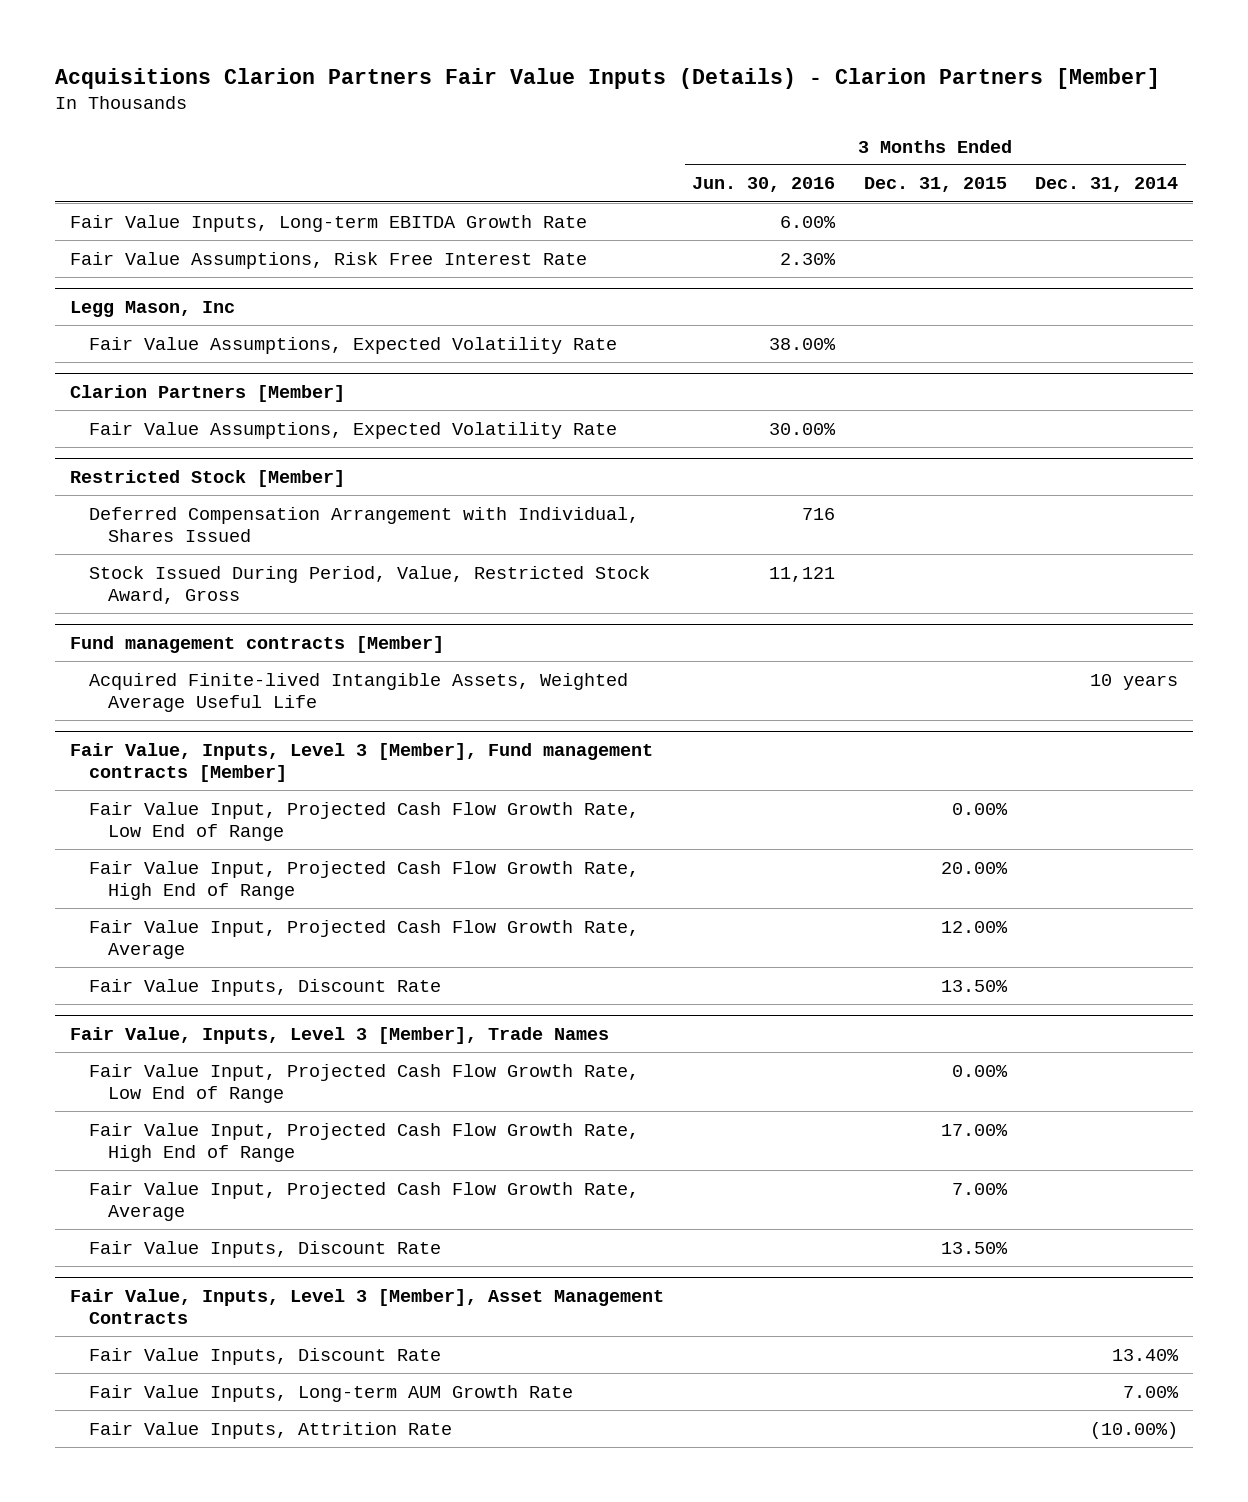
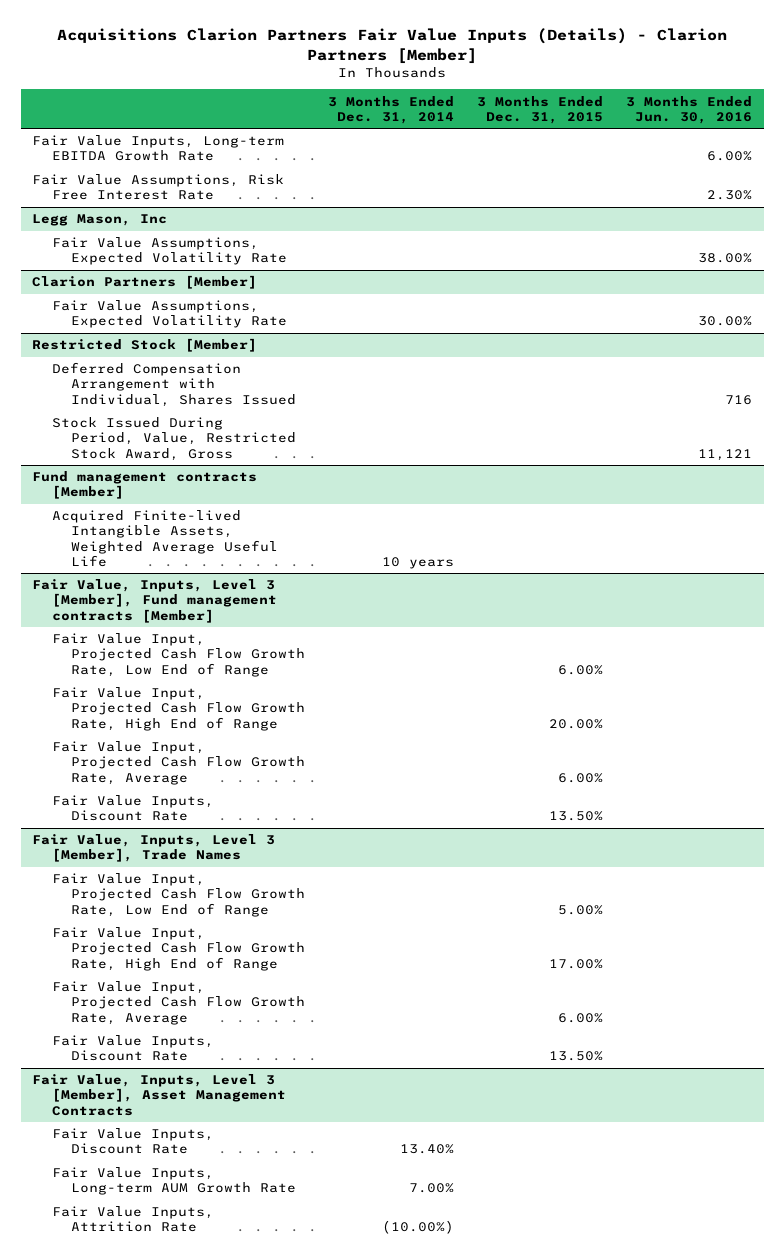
[951,802,1008,815] 0.00% -> [558,664,604,675] 6.00%
[940,920,1008,933] 12.00% -> [558,772,604,783] 6.00%
[951,1064,1008,1077] 0.00% -> [558,904,604,915] 5.00%
[951,1182,1008,1195] 7.00% -> [558,1012,604,1023] 6.00%

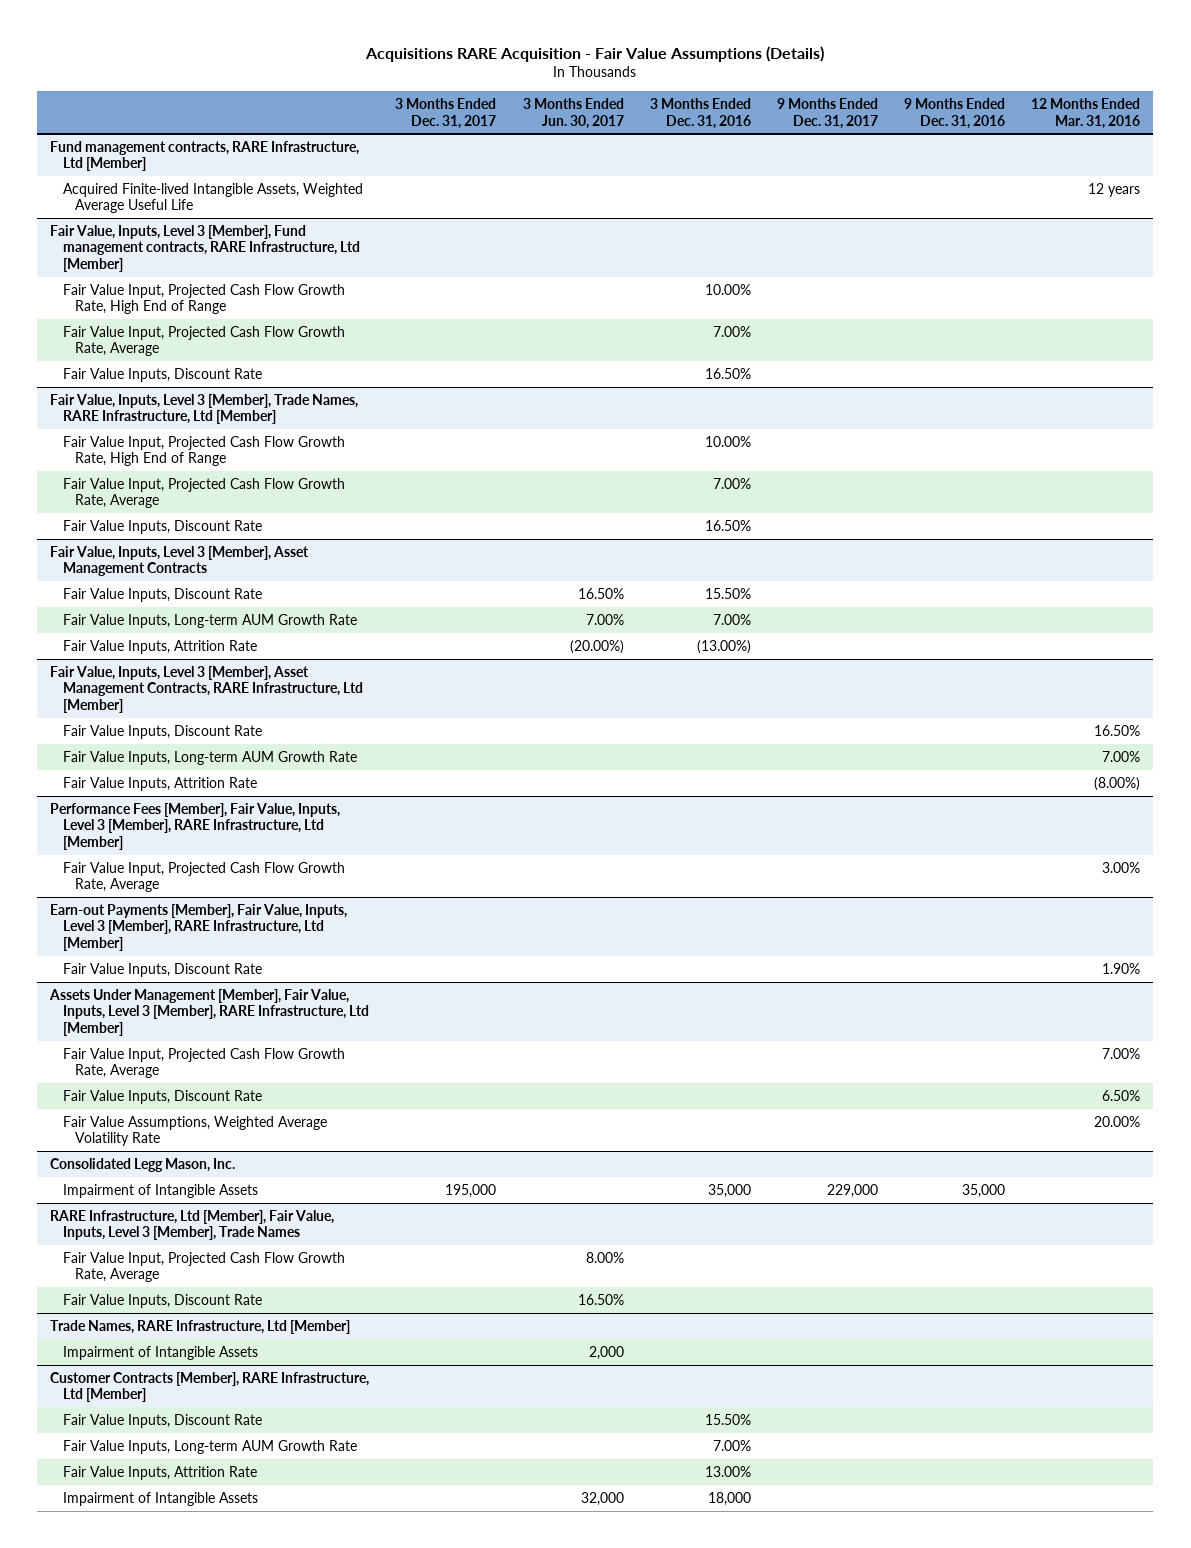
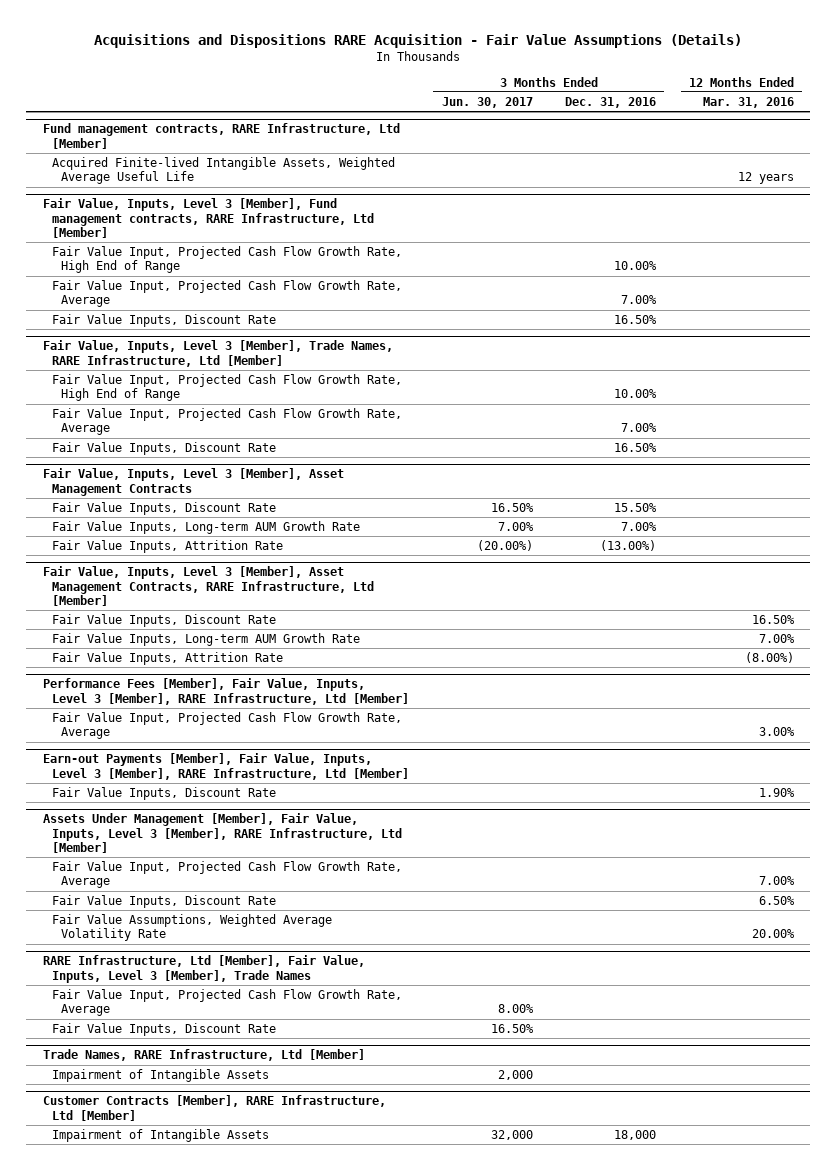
[365,45,825,62] Acquisitions RARE Acquisition - Fair Value Assumptions (Details) -> [94,33,743,48] Acquisitions and Dispositions RARE Acquisition - Fair Value Assumptions (Details)
[395,97,497,129] 3 Months Ended Dec. 31, 2017 -> none
[776,97,878,129] 9 Months Ended Dec. 31, 2017 -> none
[904,97,1006,129] 9 Months Ended Dec. 31, 2016 -> none
[50,1157,236,1172] Consolidated Legg Mason, Inc. -> none
[62,1183,258,1198] Impairment of Intangible Assets -> none
[62,1413,262,1428] Fair Value Inputs, Discount Rate -> none
[62,1439,357,1454] Fair Value Inputs, Long-term AUM Growth Rate -> none
[62,1465,257,1480] Fair Value Inputs, Attrition Rate -> none

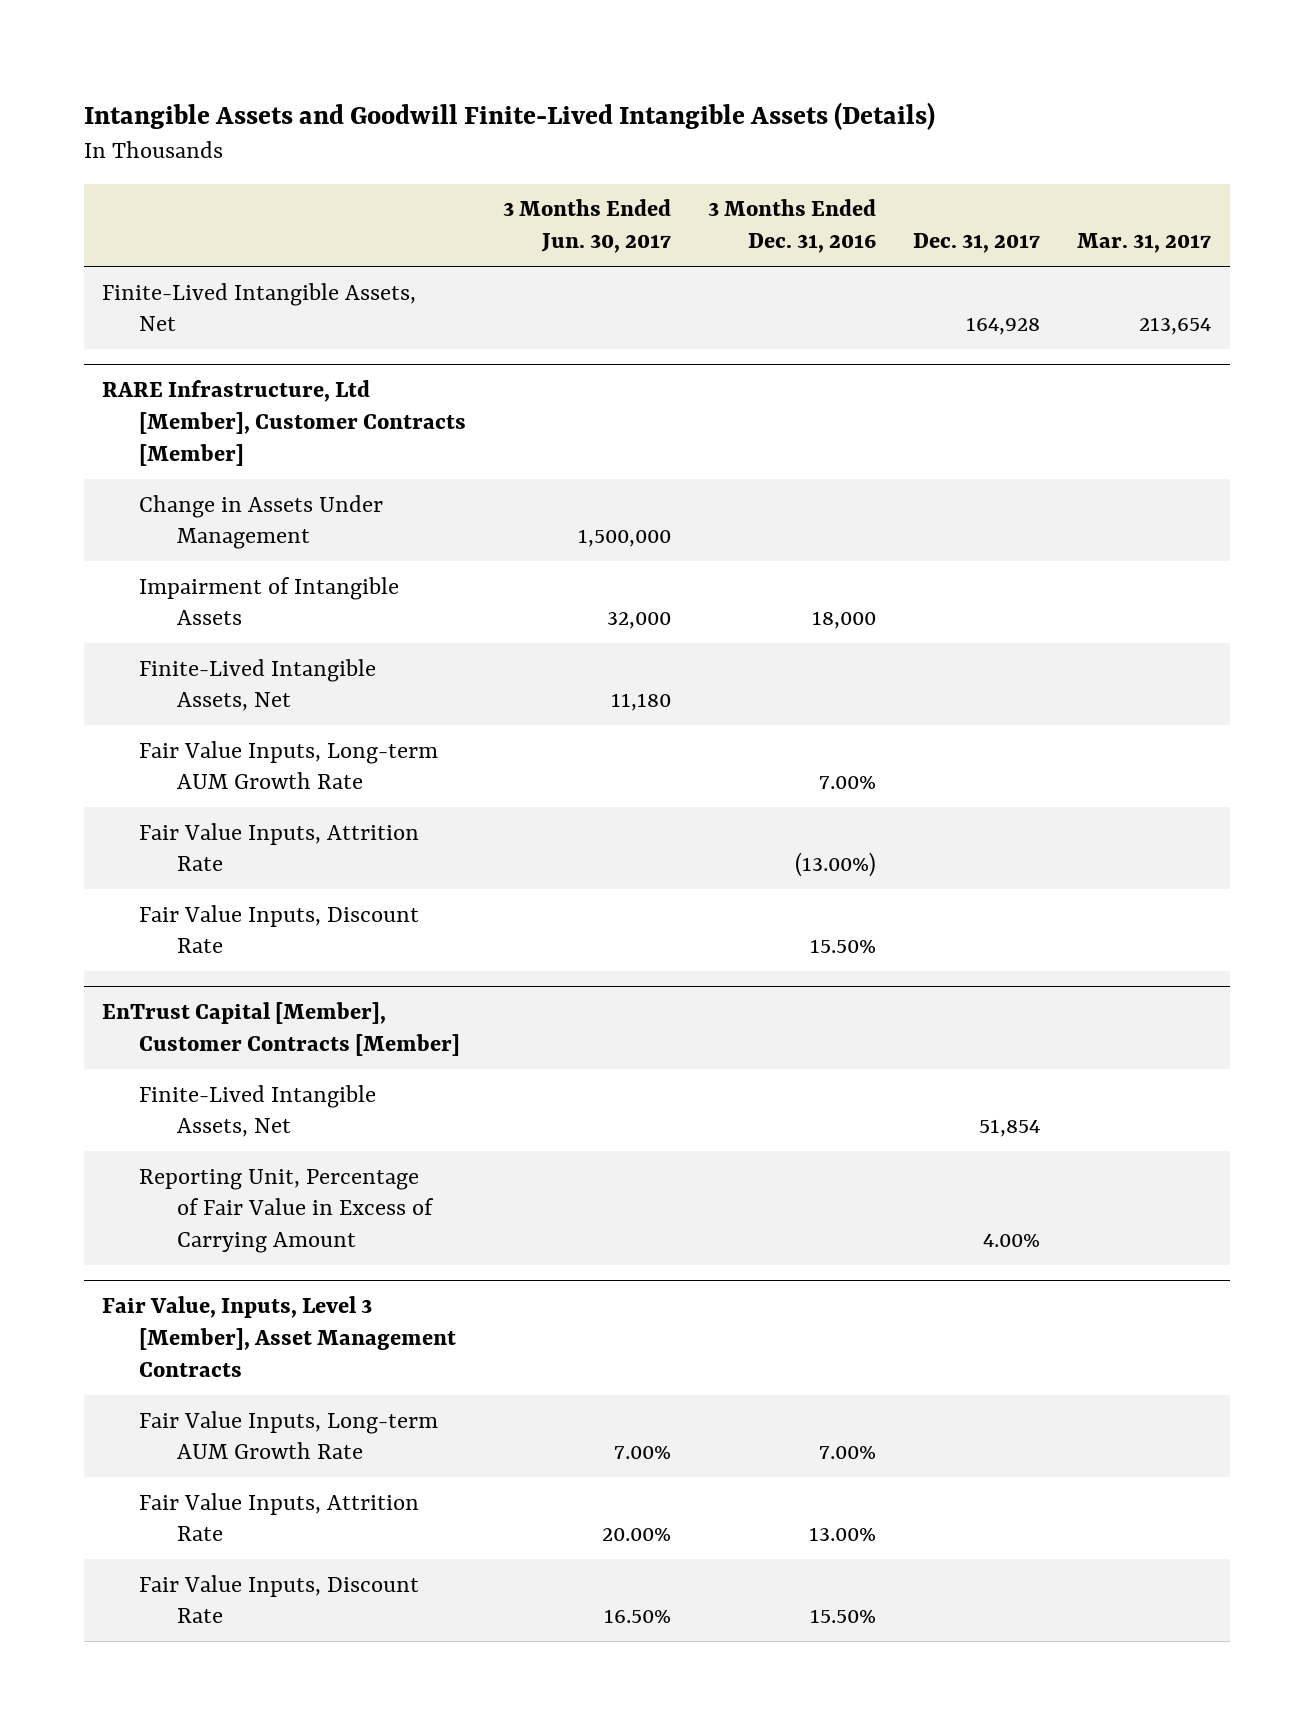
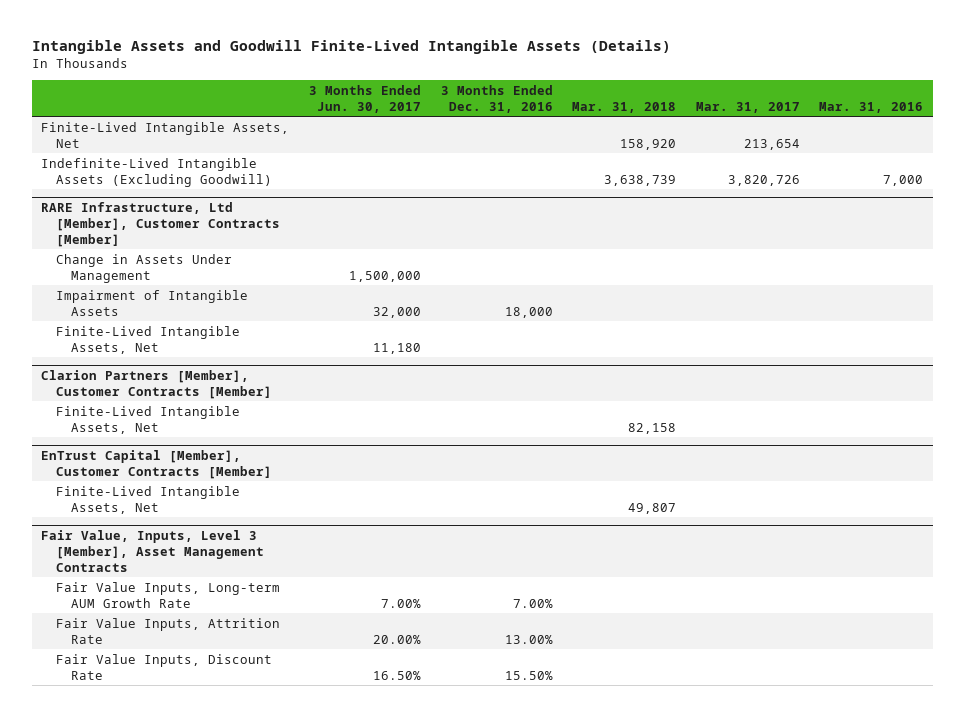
[913,233,1041,254] Dec. 31, 2017 -> none
none -> [572,101,677,113] Mar. 31, 2018
none -> [819,101,924,113] Mar. 31, 2016
none -> [41,157,273,187] Indefinite-Lived Intangible Assets (Excluding Goodwill)
[139,740,439,790] Fair Value Inputs, Long-term AUM Growth Rate -> none
[139,822,420,872] Fair Value Inputs, Attrition Rate -> none
[139,904,420,954] Fair Value Inputs, Discount Rate -> none
none -> [41,369,273,399] Clarion Partners [Member], Customer Contracts [Member]
none -> [56,405,241,434] Finite-Lived Intangible Assets, Net
[139,1168,434,1253] Reporting Unit, Percentage of Fair Value in Excess of Carrying Amount -> none

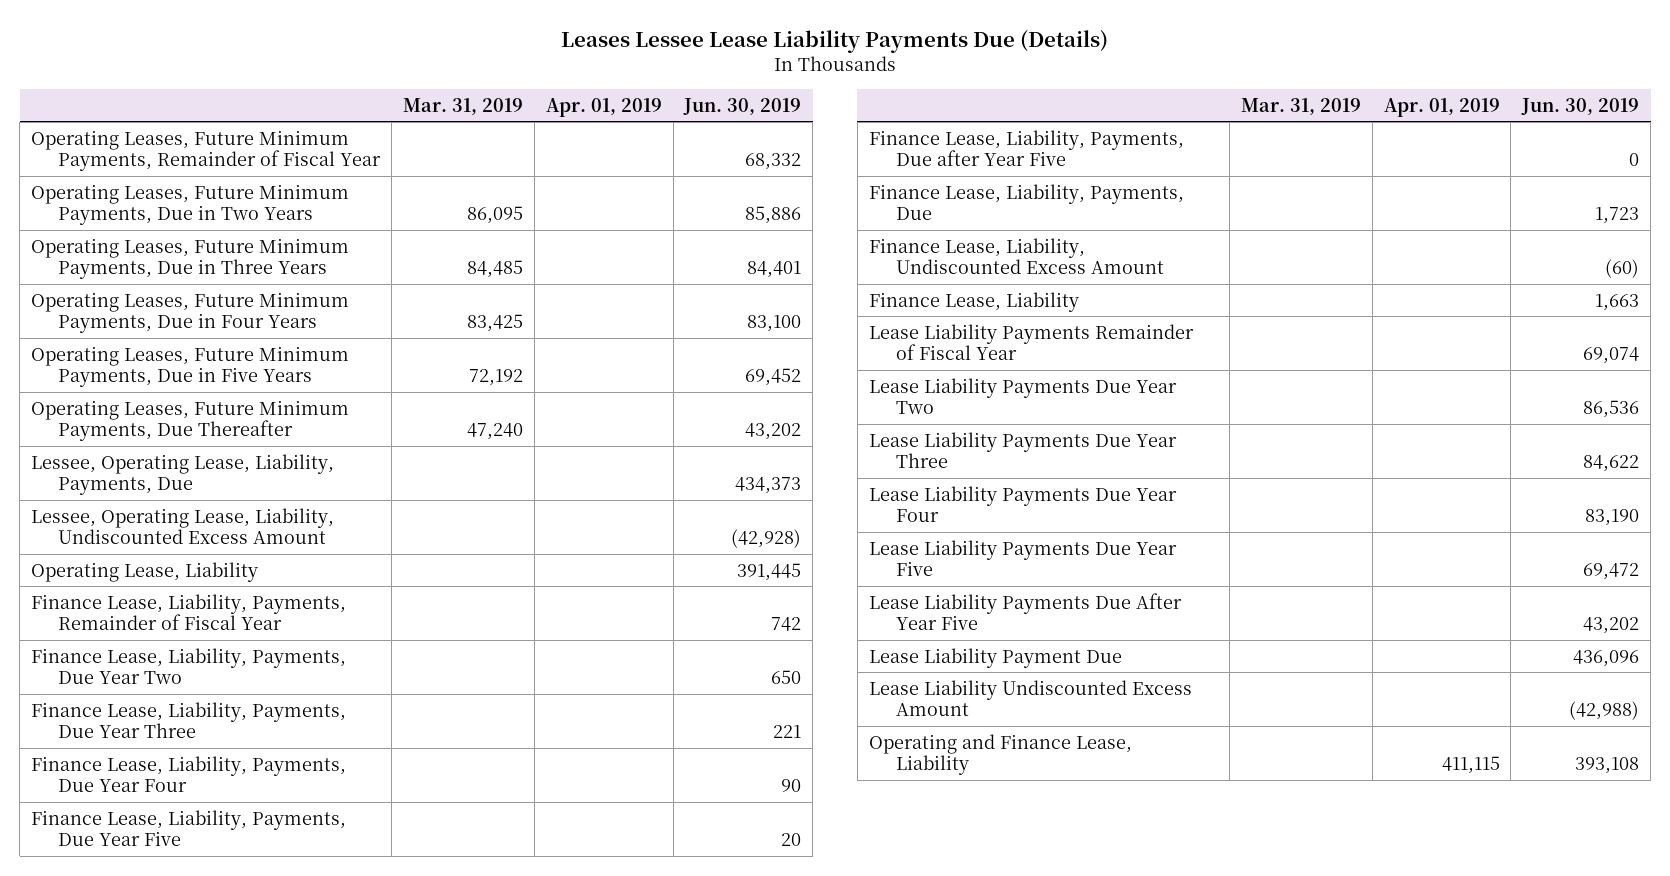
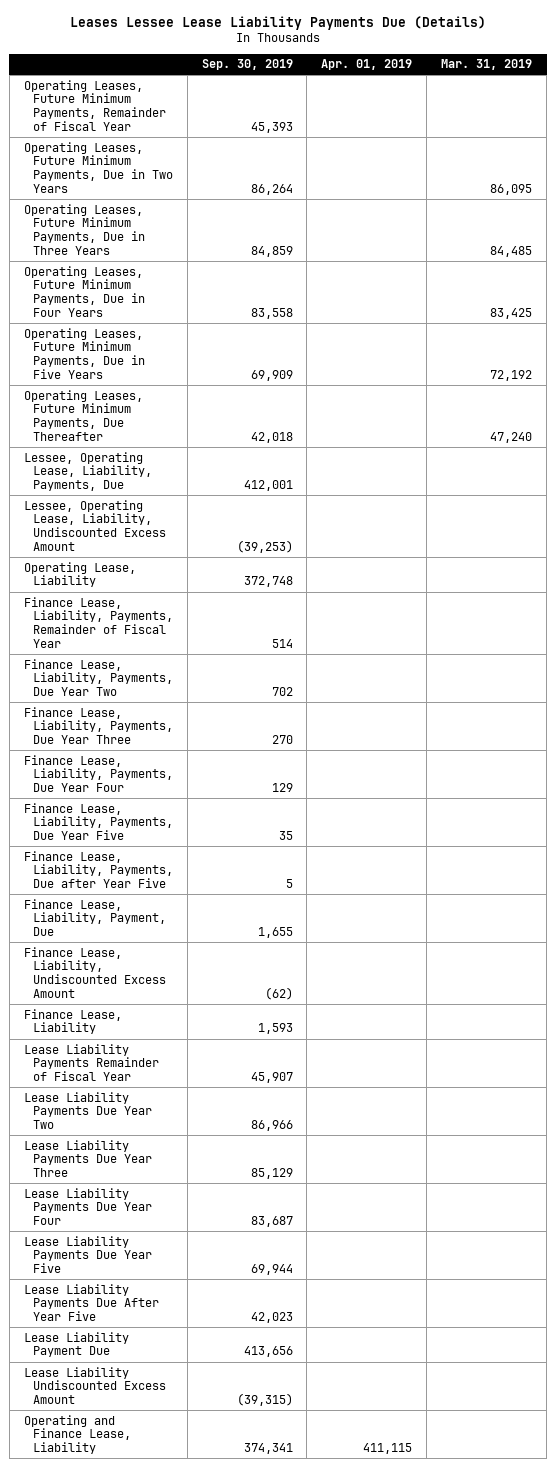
[683,97,802,115] Jun. 30, 2019 -> none
none -> [201,59,293,71] Sep. 30, 2019
[868,183,1184,221] Finance Lease, Liability, Payments, Due -> [23,898,166,937] Finance Lease, Liability, Payment, Due

